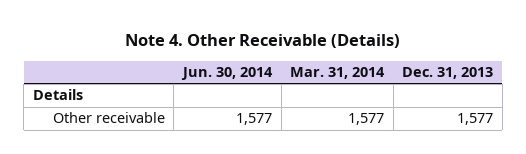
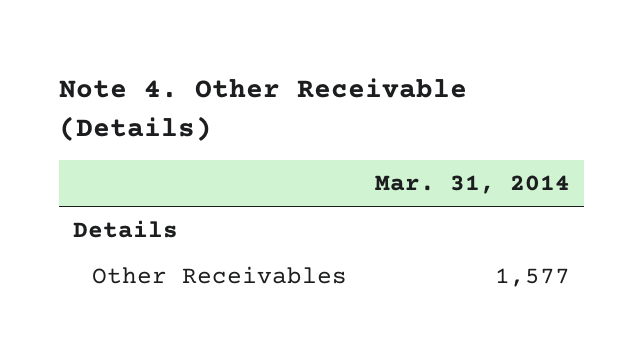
[180,67,273,81] Jun. 30, 2014 -> none
[402,67,494,80] Dec. 31, 2013 -> none
[52,112,165,124] Other receivable -> [91,266,347,285] Other Receivables

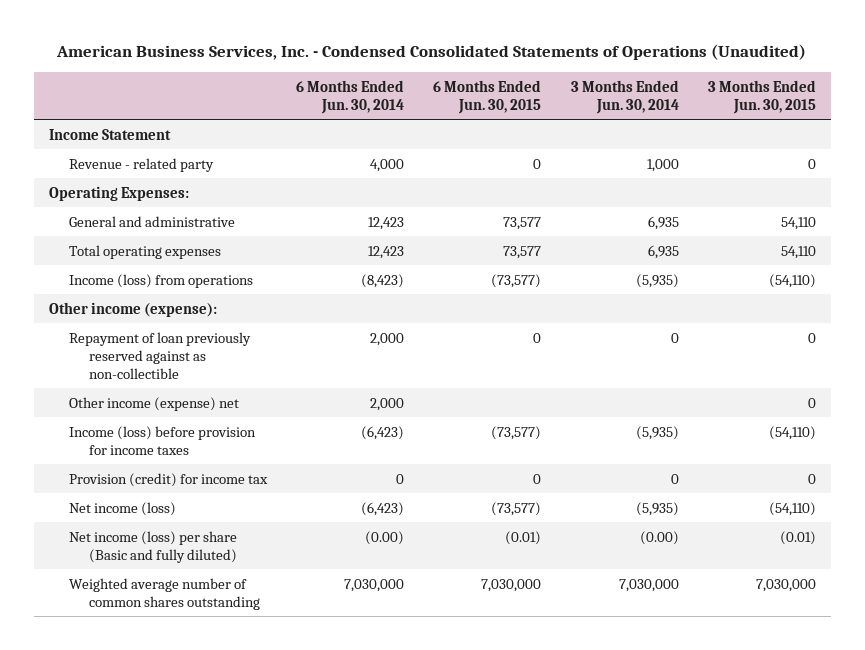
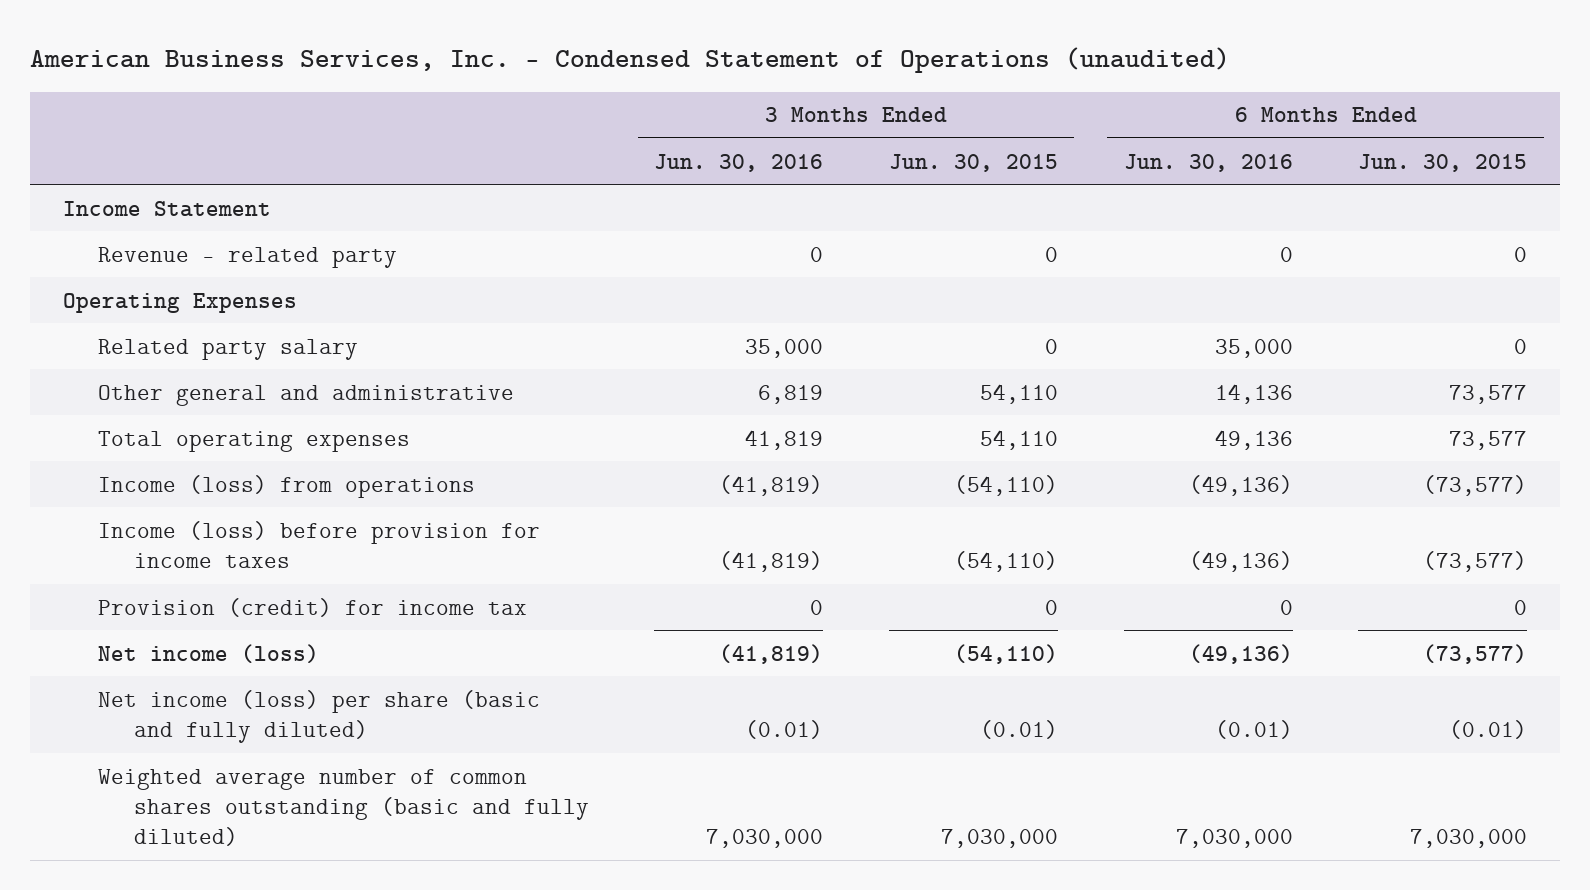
[56,44,807,61] American Business Services, Inc. - Condensed Consolidated Statements of Operations (Unaudited) -> [29,47,1230,74] American Business Services, Inc. - Condensed Statement of Operations (unaudited)
[296,79,405,115] 6 Months Ended Jun. 30, 2014 -> none
[570,79,679,115] 3 Months Ended Jun. 30, 2014 -> none
none -> [654,153,824,172] Jun. 30, 2016
none -> [1123,153,1293,172] Jun. 30, 2016
[48,185,189,201] Operating Expenses: -> [62,292,297,313] Operating Expenses
none -> [98,338,359,360] Related party salary
[68,215,235,227] General and administrative -> [98,384,515,406] Other general and administrative
[48,301,217,317] Other income (expense): -> none
[68,331,251,380] Repayment of loan previously reserved against as non-collectible -> none
[68,396,239,411] Other income (expense) net -> none
[68,530,238,563] Net income (loss) per share (Basic and fully diluted) -> [98,689,541,744] Net income (loss) per share (basic and fully diluted)
[68,577,261,610] Weighted average number of common shares outstanding -> [98,768,589,847] Weighted average number of common shares outstanding (basic and fully diluted)

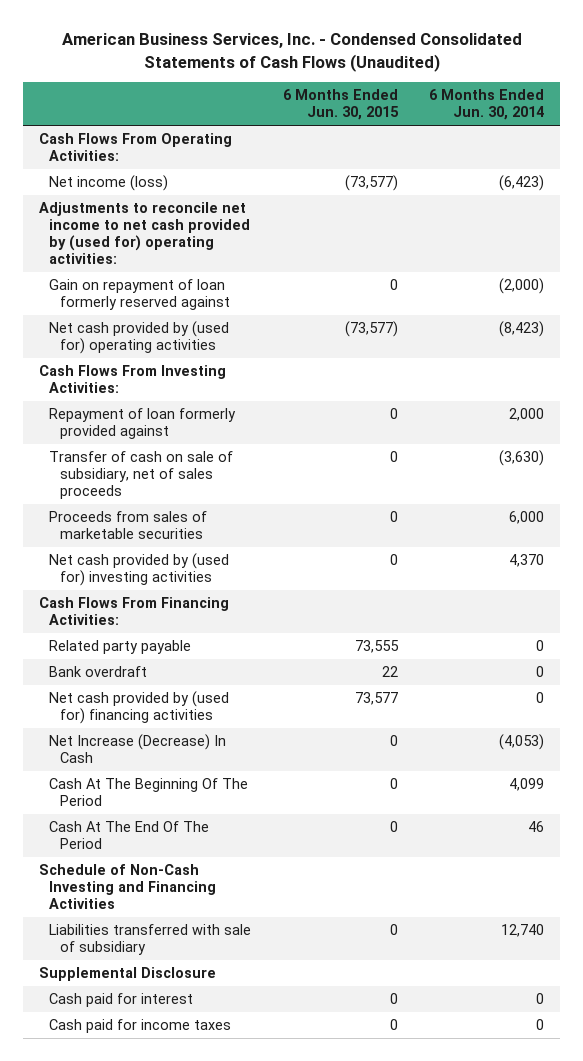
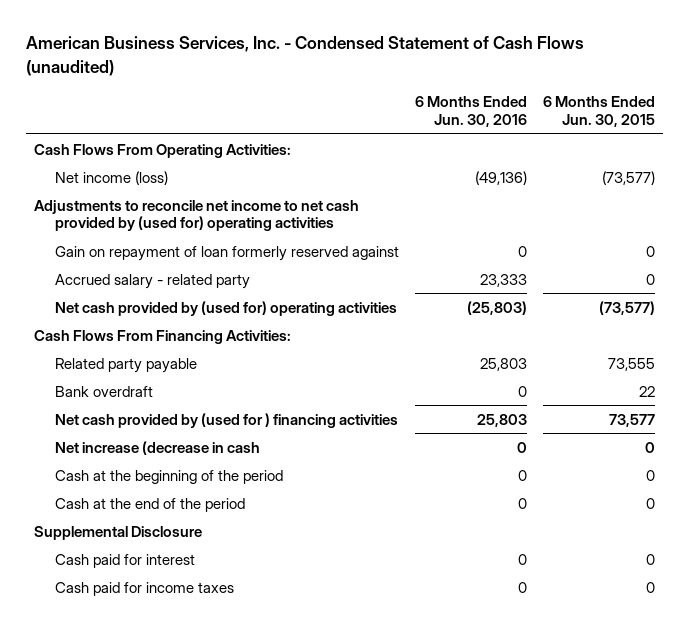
[61,33,522,72] American Business Services, Inc. - Condensed Consolidated Statements of Cash Flows (Unaudited) -> [26,36,585,76] American Business Services, Inc. - Condensed Statement of Cash Flows (unaudited)
[429,89,545,121] 6 Months Ended Jun. 30, 2014 -> none
none -> [415,96,528,128] 6 Months Ended Jun. 30, 2016
[38,202,251,264] Adjustments to reconcile net income to net cash provided by (used for) operating activities: -> [34,199,360,232] Adjustments to reconcile net income to net cash provided by (used for) operating activities
none -> [55,273,251,289] Accrued salary - related party
[38,365,226,394] Cash Flows From Investing Activities: -> none
[49,408,237,440] Repayment of loan formerly provided against -> none
[49,451,234,499] Transfer of cash on sale of subsidiary, net of sales proceeds -> none
[49,511,208,540] Proceeds from sales of marketable securities -> none
[49,553,230,587] Net cash provided by (used for) investing activities -> none
[38,864,217,909] Schedule of Non-Cash Investing and Financing Activities -> none
[49,924,252,956] Liabilities transferred with sale of subsidiary -> none
[49,691,230,725] Net cash provided by (used for) financing activities -> [55,412,399,428] Net cash provided by (used for ) financing activities
[49,734,227,764] Net Increase (Decrease) In Cash -> [55,440,261,455] Net increase (decrease in cash
[49,778,249,807] Cash At The Beginning Of The Period -> [55,469,284,484] Cash at the beginning of the period
[49,821,210,850] Cash At The End Of The Period -> [55,497,246,512] Cash at the end of the period

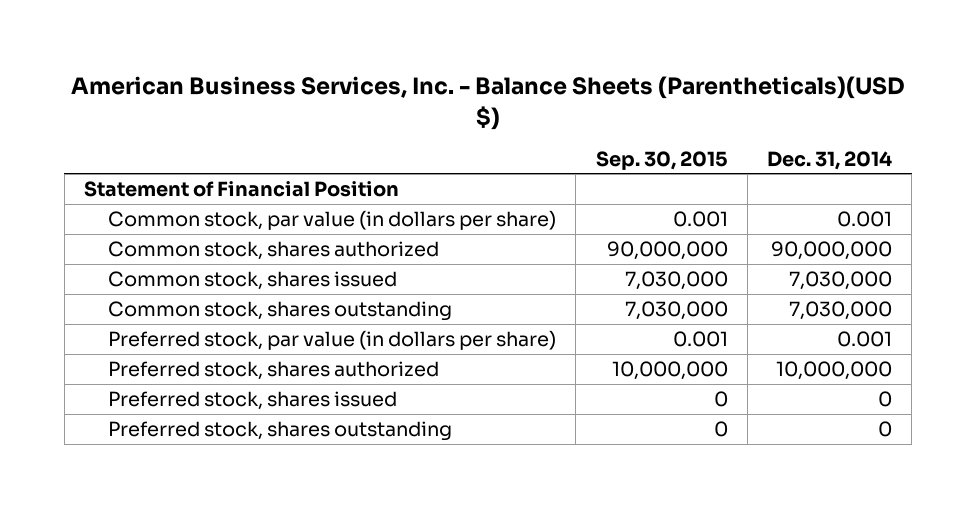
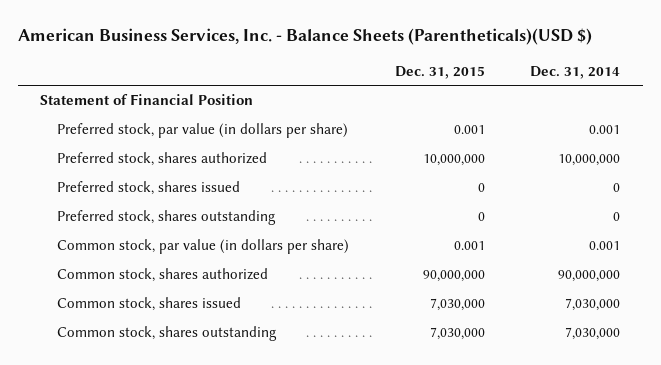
[595,150,728,170] Sep. 30, 2015 -> none
none -> [394,65,485,79] Dec. 31, 2015
[108,209,557,230] Common stock, par value (in dollars per share) -> [57,239,350,255] Common stock, par value (in dollars per share)
[108,240,440,260] Common stock, shares authorized -> [57,268,269,283] Common stock, shares authorized
[108,270,398,290] Common stock, shares issued -> [57,297,242,312] Common stock, shares issued
[108,300,453,321] Common stock, shares outstanding -> [57,326,278,342] Common stock, shares outstanding

